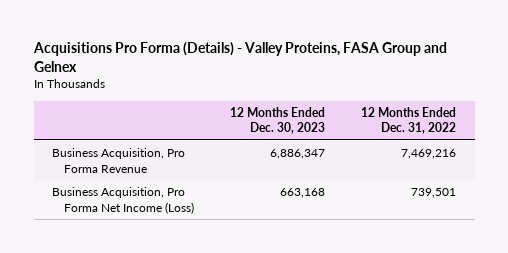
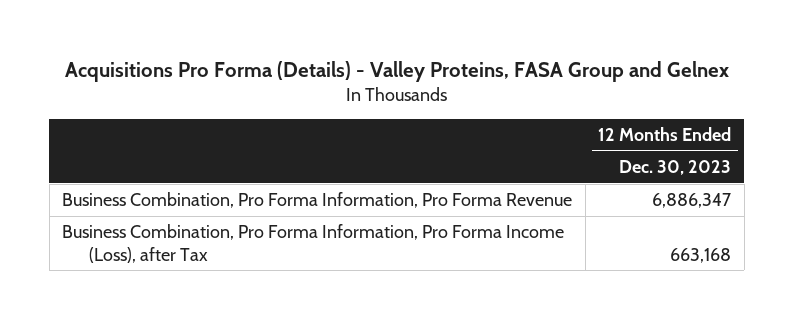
[361,106,457,135] 12 Months Ended Dec. 31, 2022 -> none
[51,148,185,173] Business Acquisition, Pro Forma Revenue -> [62,192,573,209] Business Combination, Pro Forma Information, Pro Forma Revenue
[51,187,194,214] Business Acquisition, Pro Forma Net Income (Loss) -> [62,224,565,263] Business Combination, Pro Forma Information, Pro Forma Income (Loss), after Tax

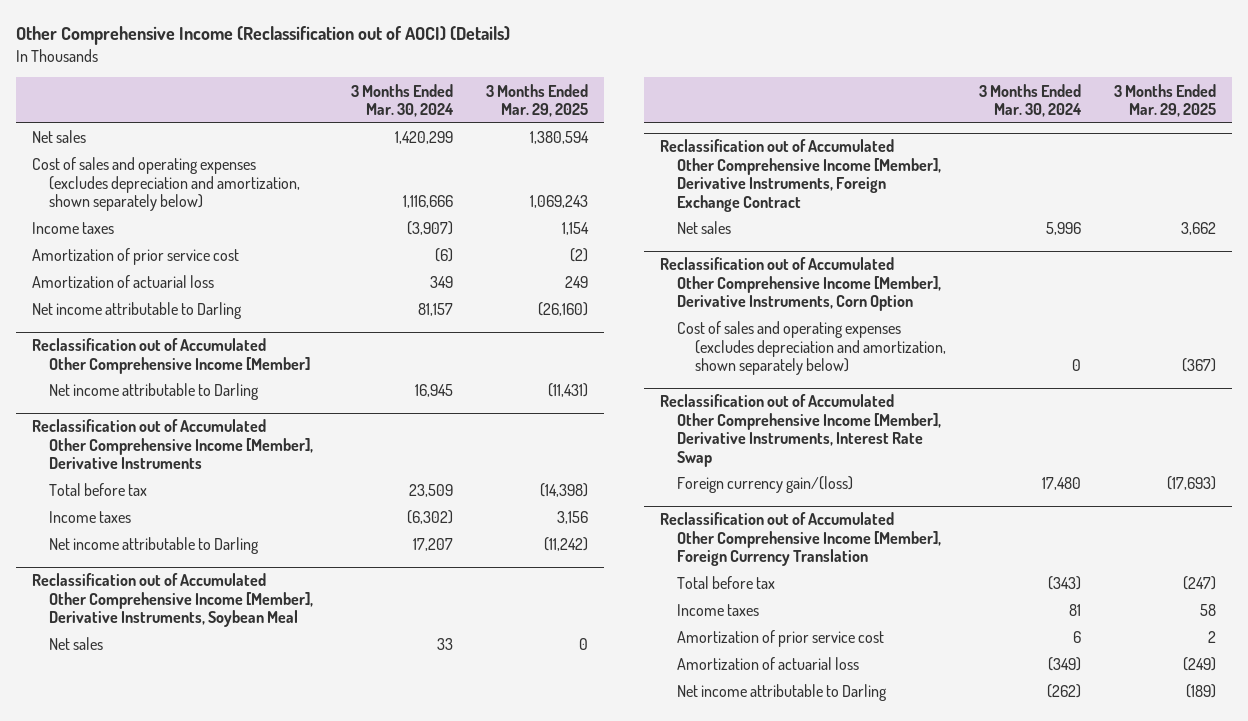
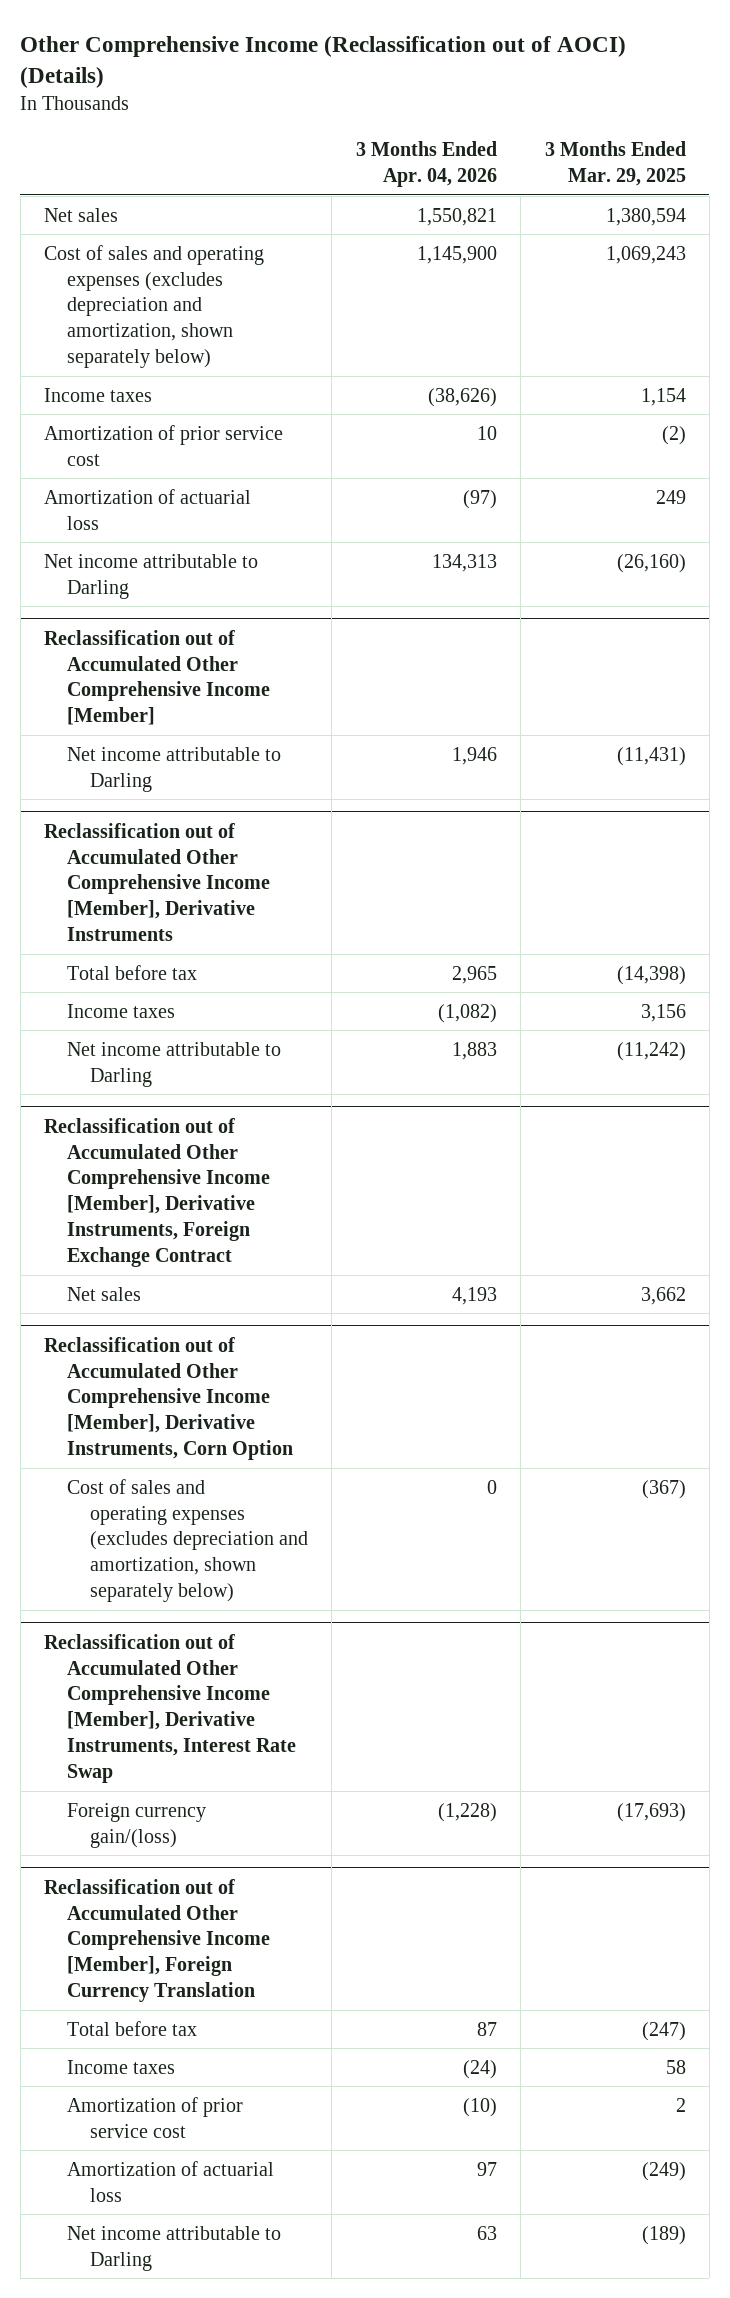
[350,83,454,117] 3 Months Ended Mar. 30, 2024 -> none
none -> [355,141,497,187] 3 Months Ended Apr. 04, 2026
[32,573,314,628] Reclassification out of Accumulated Other Comprehensive Income [Member], Derivative Instruments, Soybean Meal -> none
[49,637,104,651] Net sales -> none

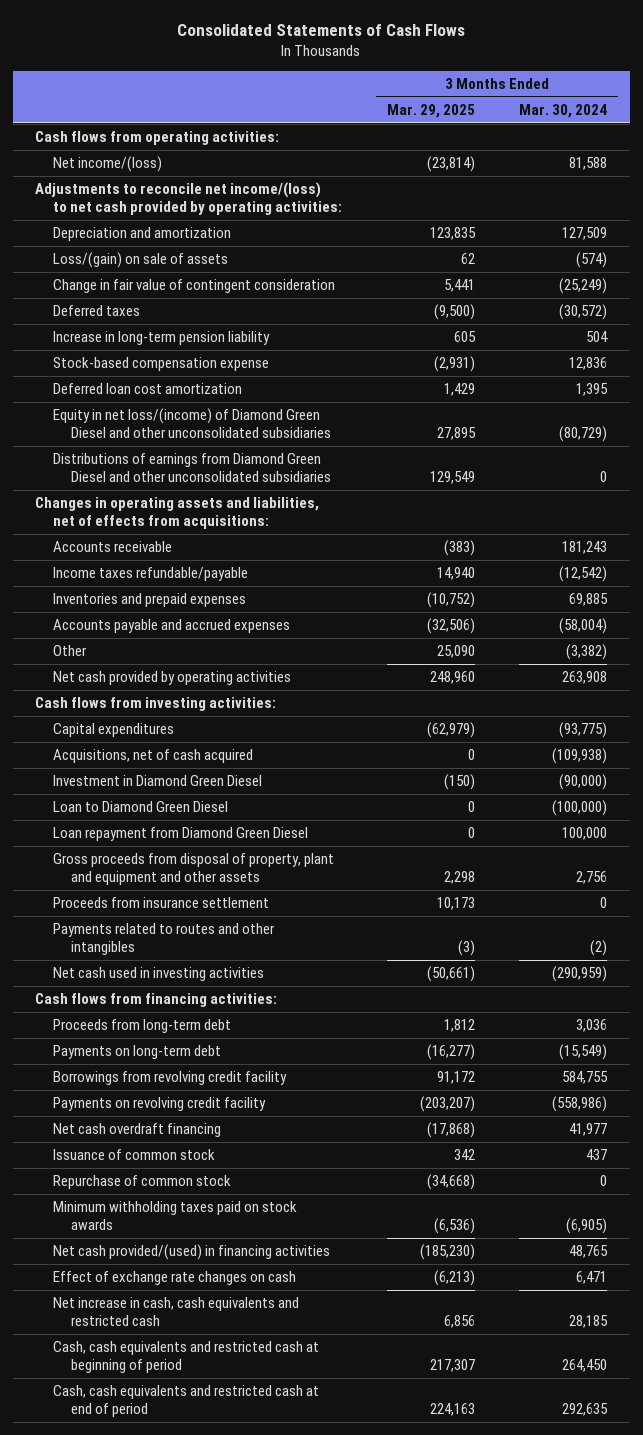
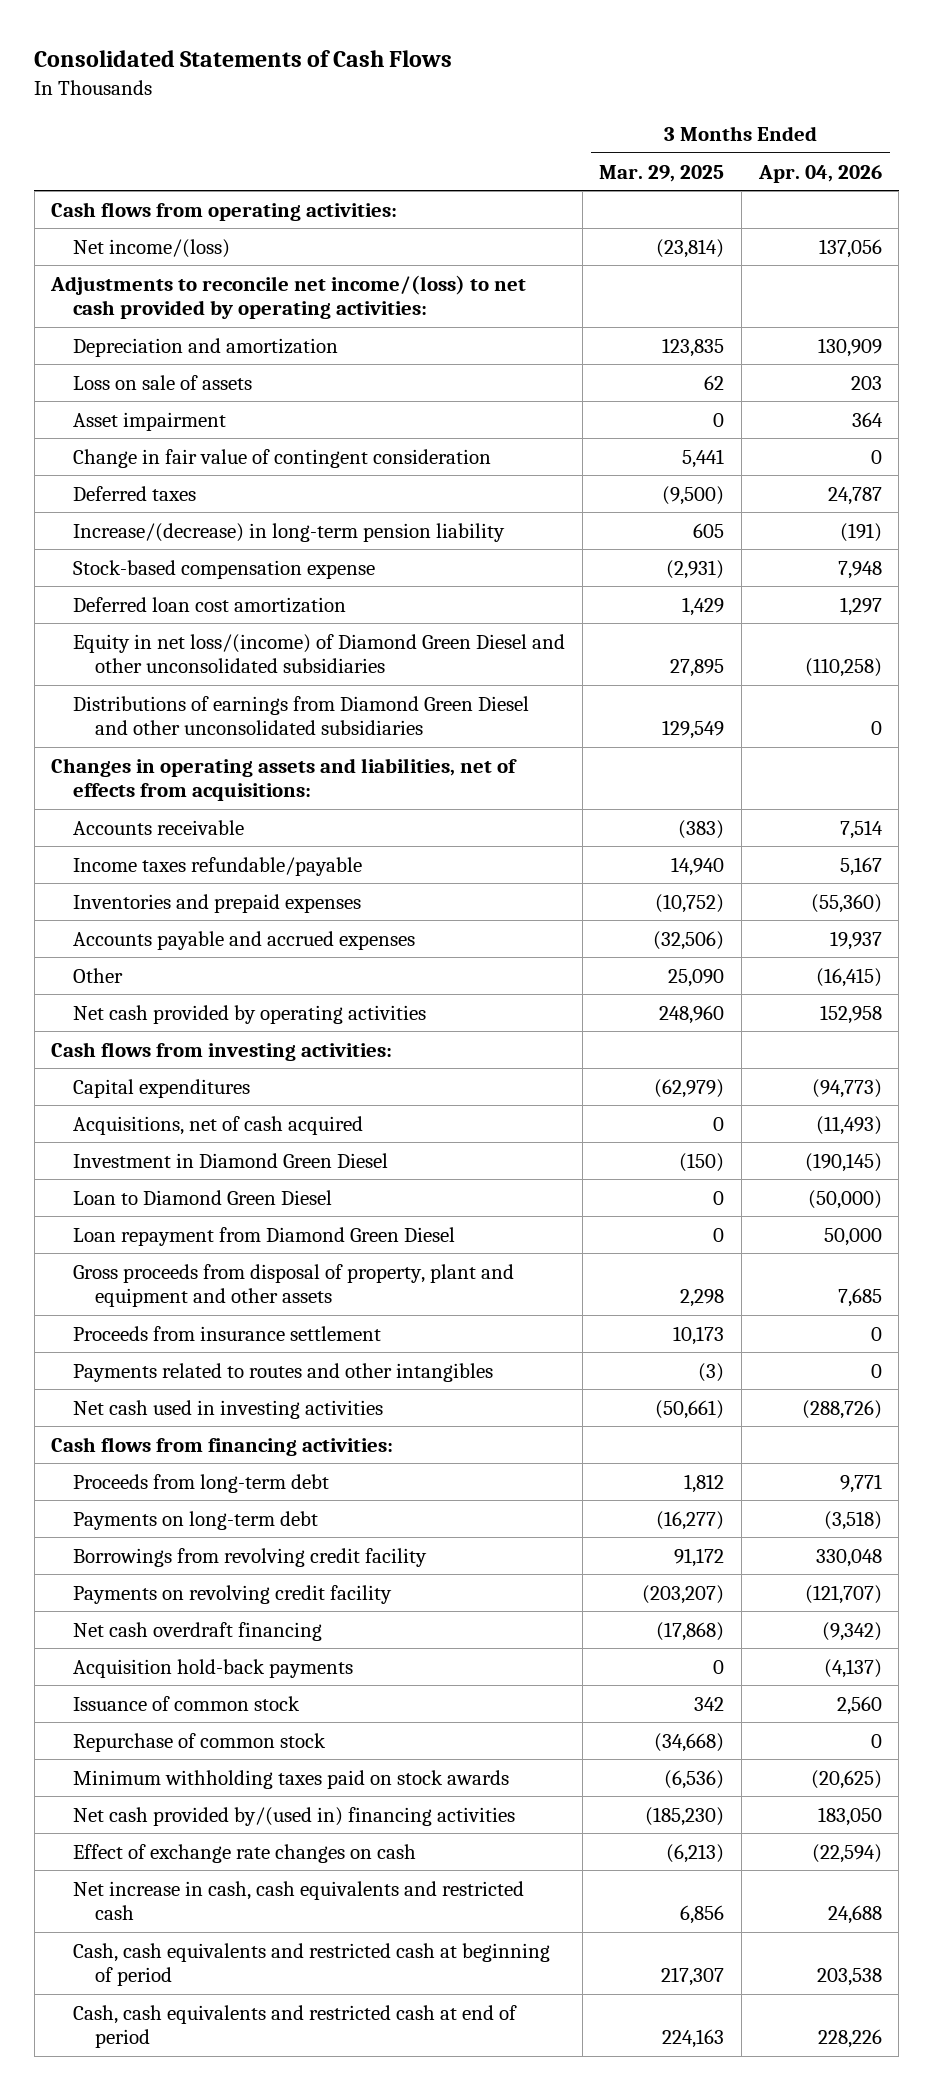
[519,104,608,119] Mar. 30, 2024 -> none
none -> [757,164,882,183] Apr. 04, 2026
[53,252,229,269] Loss/(gain) on sale of assets -> [73,374,253,390] Loss on sale of assets
none -> [73,411,227,431] Asset impairment
[53,331,271,346] Increase in long-term pension liability -> [73,522,506,542] Increase/(decrease) in long-term pension liability
none -> [73,1658,354,1678] Acquisition hold-back payments
[53,1244,331,1261] Net cash provided/(used) in financing activities -> [73,1806,516,1826] Net cash provided by/(used in) financing activities

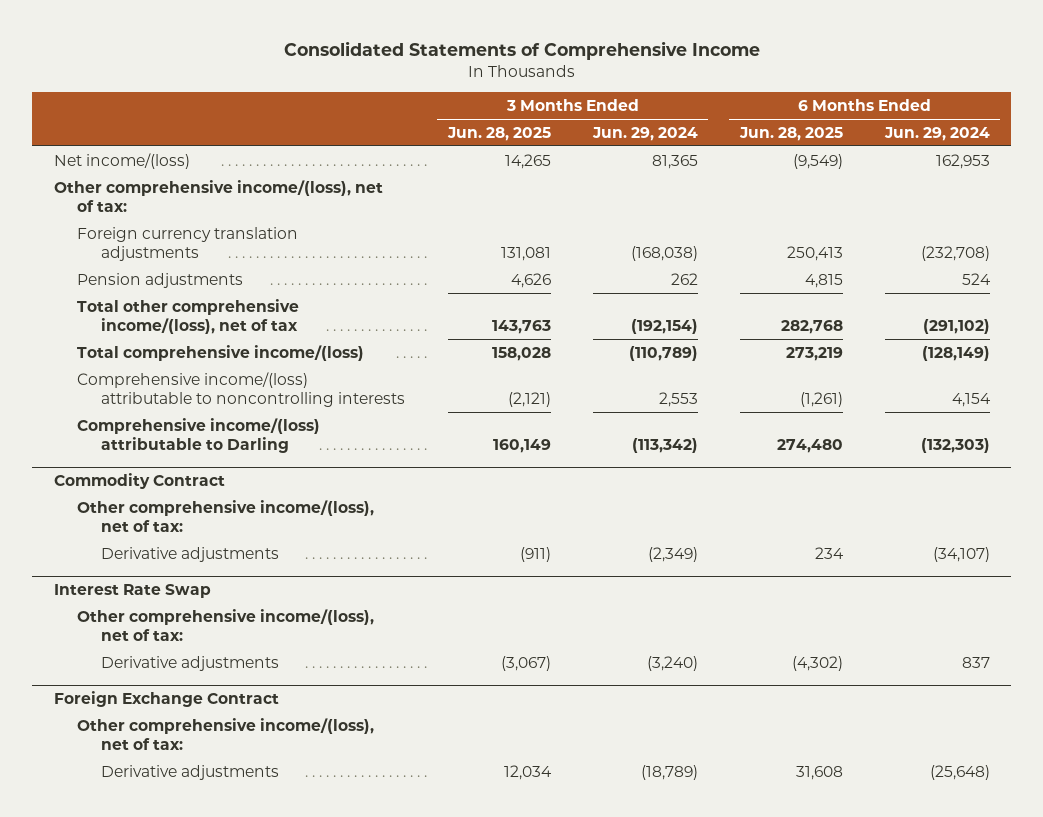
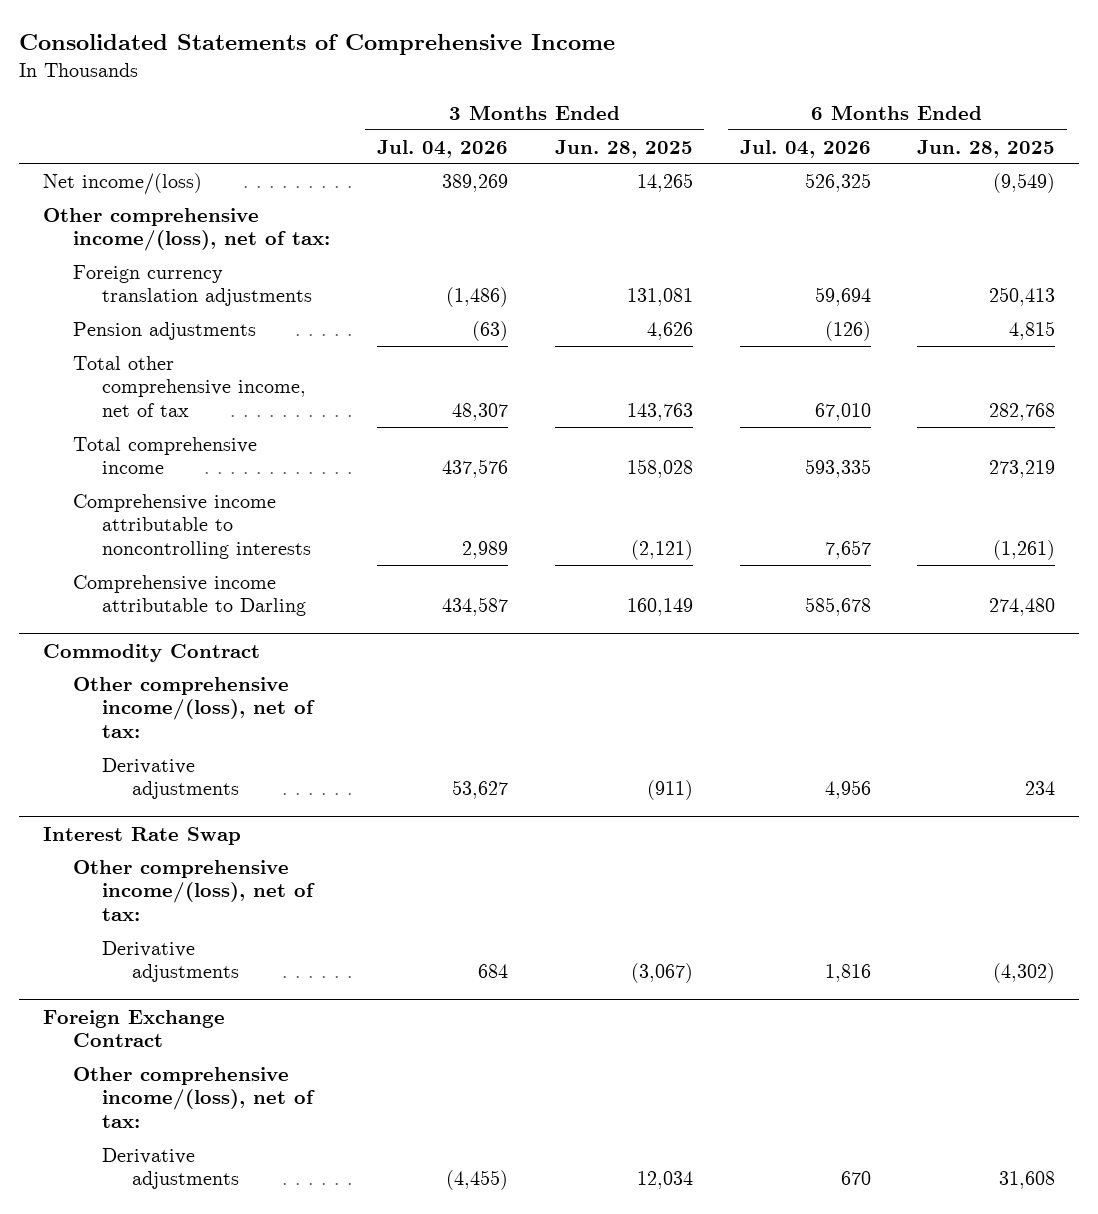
[591,126,698,141] Jun. 29, 2024 -> none
[883,126,990,141] Jun. 29, 2024 -> none
none -> [376,139,508,158] Jul. 04, 2026
none -> [739,139,871,158] Jul. 04, 2026
[77,298,300,334] Total other comprehensive income/(loss), net of tax -> [72,355,307,418] Total other comprehensive income, net of tax
[77,344,365,361] Total comprehensive income/(loss) -> [72,436,257,475] Total comprehensive income
[77,371,406,407] Comprehensive income/(loss) attributable to noncontrolling interests -> [72,493,312,560] Comprehensive income attributable to noncontrolling interests
[77,417,321,453] Comprehensive income/(loss) attributable to Darling -> [72,574,307,617] Comprehensive income attributable to Darling

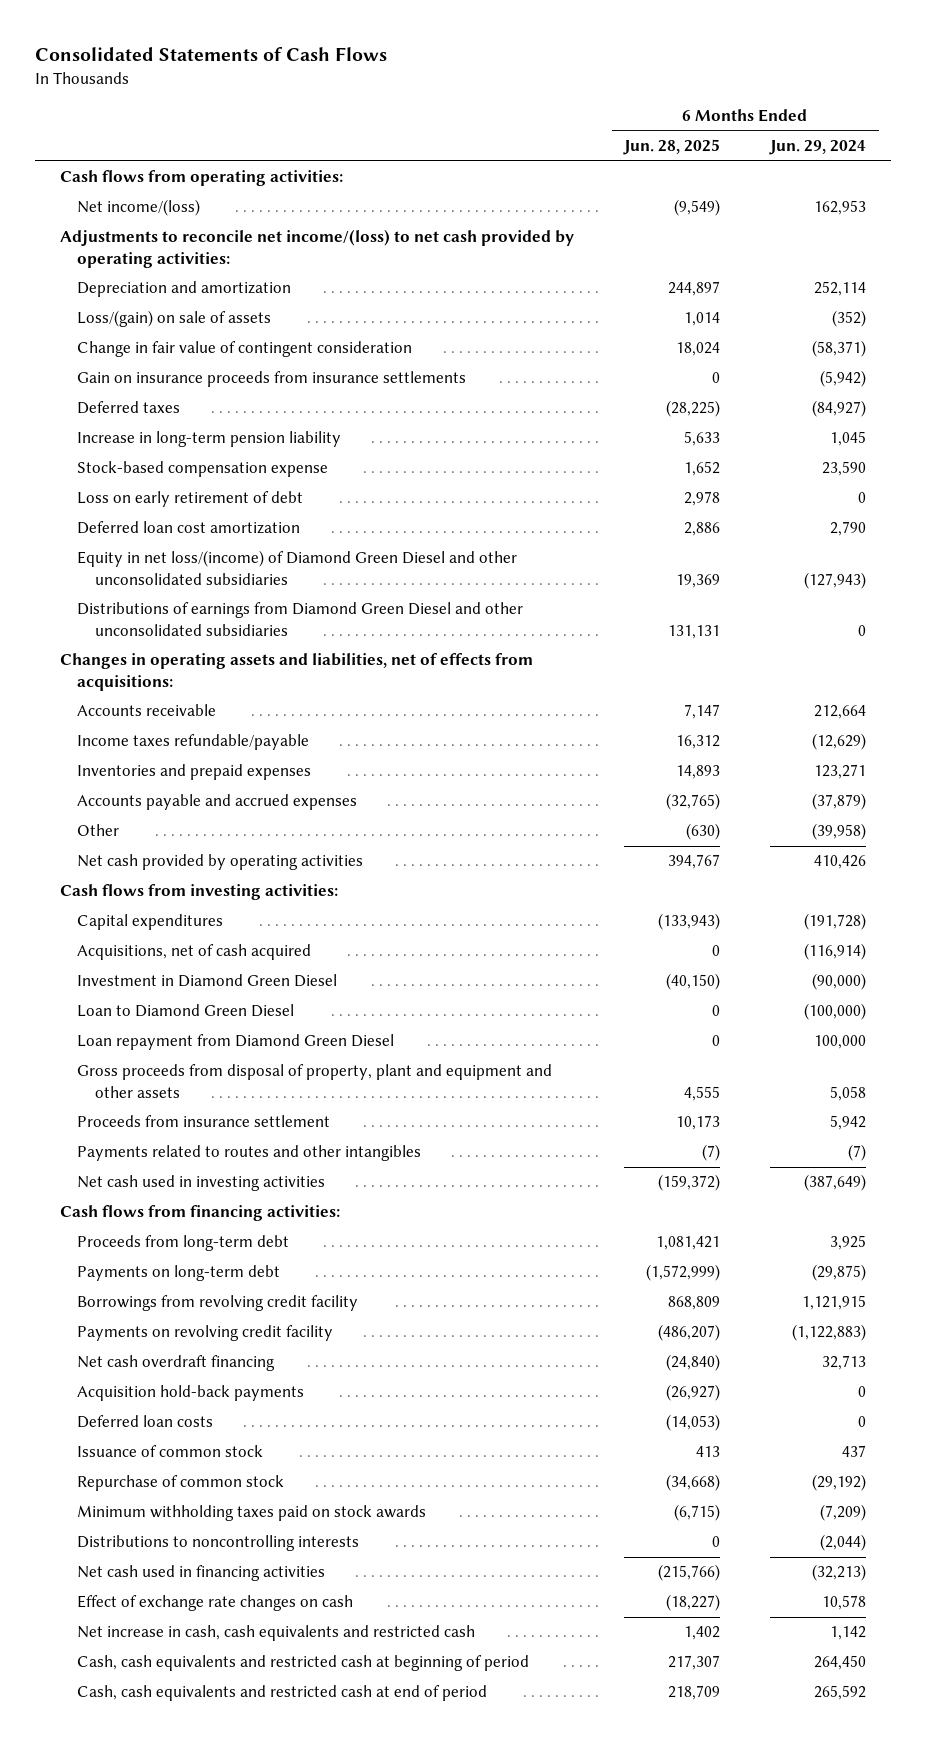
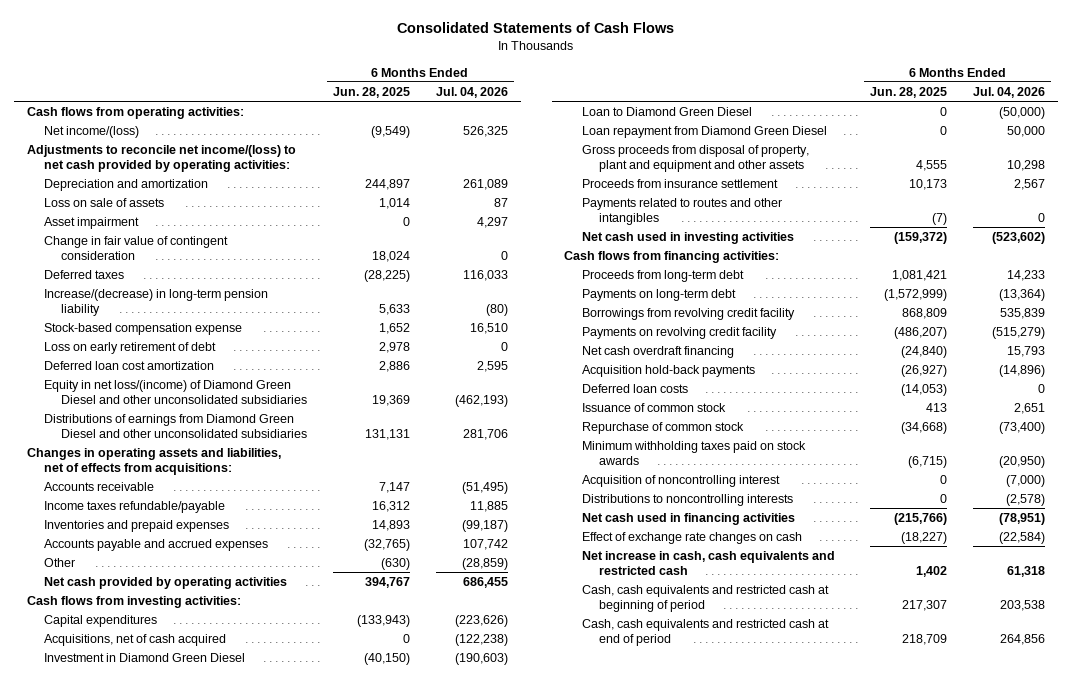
[769,140,867,156] Jun. 29, 2024 -> none
none -> [435,86,508,98] Jul. 04, 2026
[77,310,272,328] Loss/(gain) on sale of assets -> [44,197,165,207] Loss on sale of assets
none -> [44,216,140,229] Asset impairment
[77,371,467,388] Gain on insurance proceeds from insurance settlements -> none
[77,431,342,448] Increase in long-term pension liability -> [44,288,269,316] Increase/(decrease) in long-term pension liability
none -> [581,474,780,487] Acquisition of noncontrolling interest

